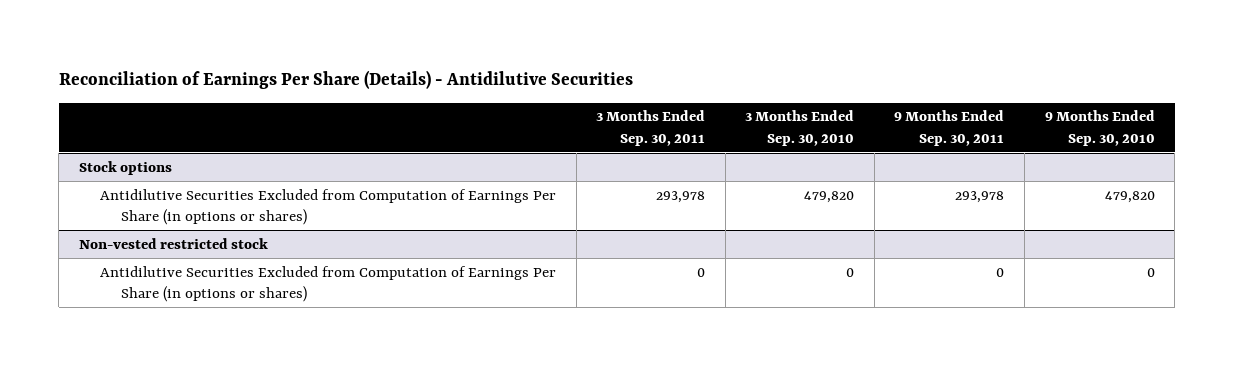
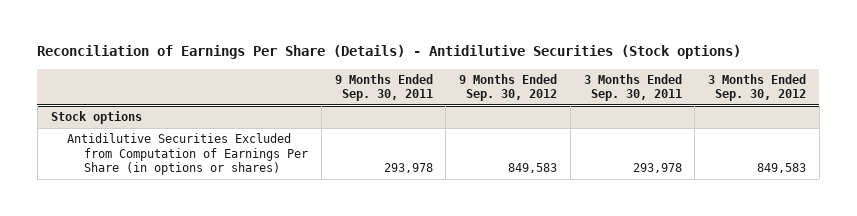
[58,70,633,90] Reconciliation of Earnings Per Share (Details) - Antidilutive Securities -> [37,45,742,60] Reconciliation of Earnings Per Share (Details) - Antidilutive Securities (Stock options)
[745,110,855,146] 3 Months Ended Sep. 30, 2010 -> none
[1044,110,1155,146] 9 Months Ended Sep. 30, 2010 -> none
none -> [459,73,558,102] 9 Months Ended Sep. 30, 2012
none -> [708,73,807,102] 3 Months Ended Sep. 30, 2012
[78,237,268,249] Non-vested restricted stock -> none
[99,265,556,303] Antidilutive Securities Excluded from Computation of Earnings Per Share (in options or shares) -> none

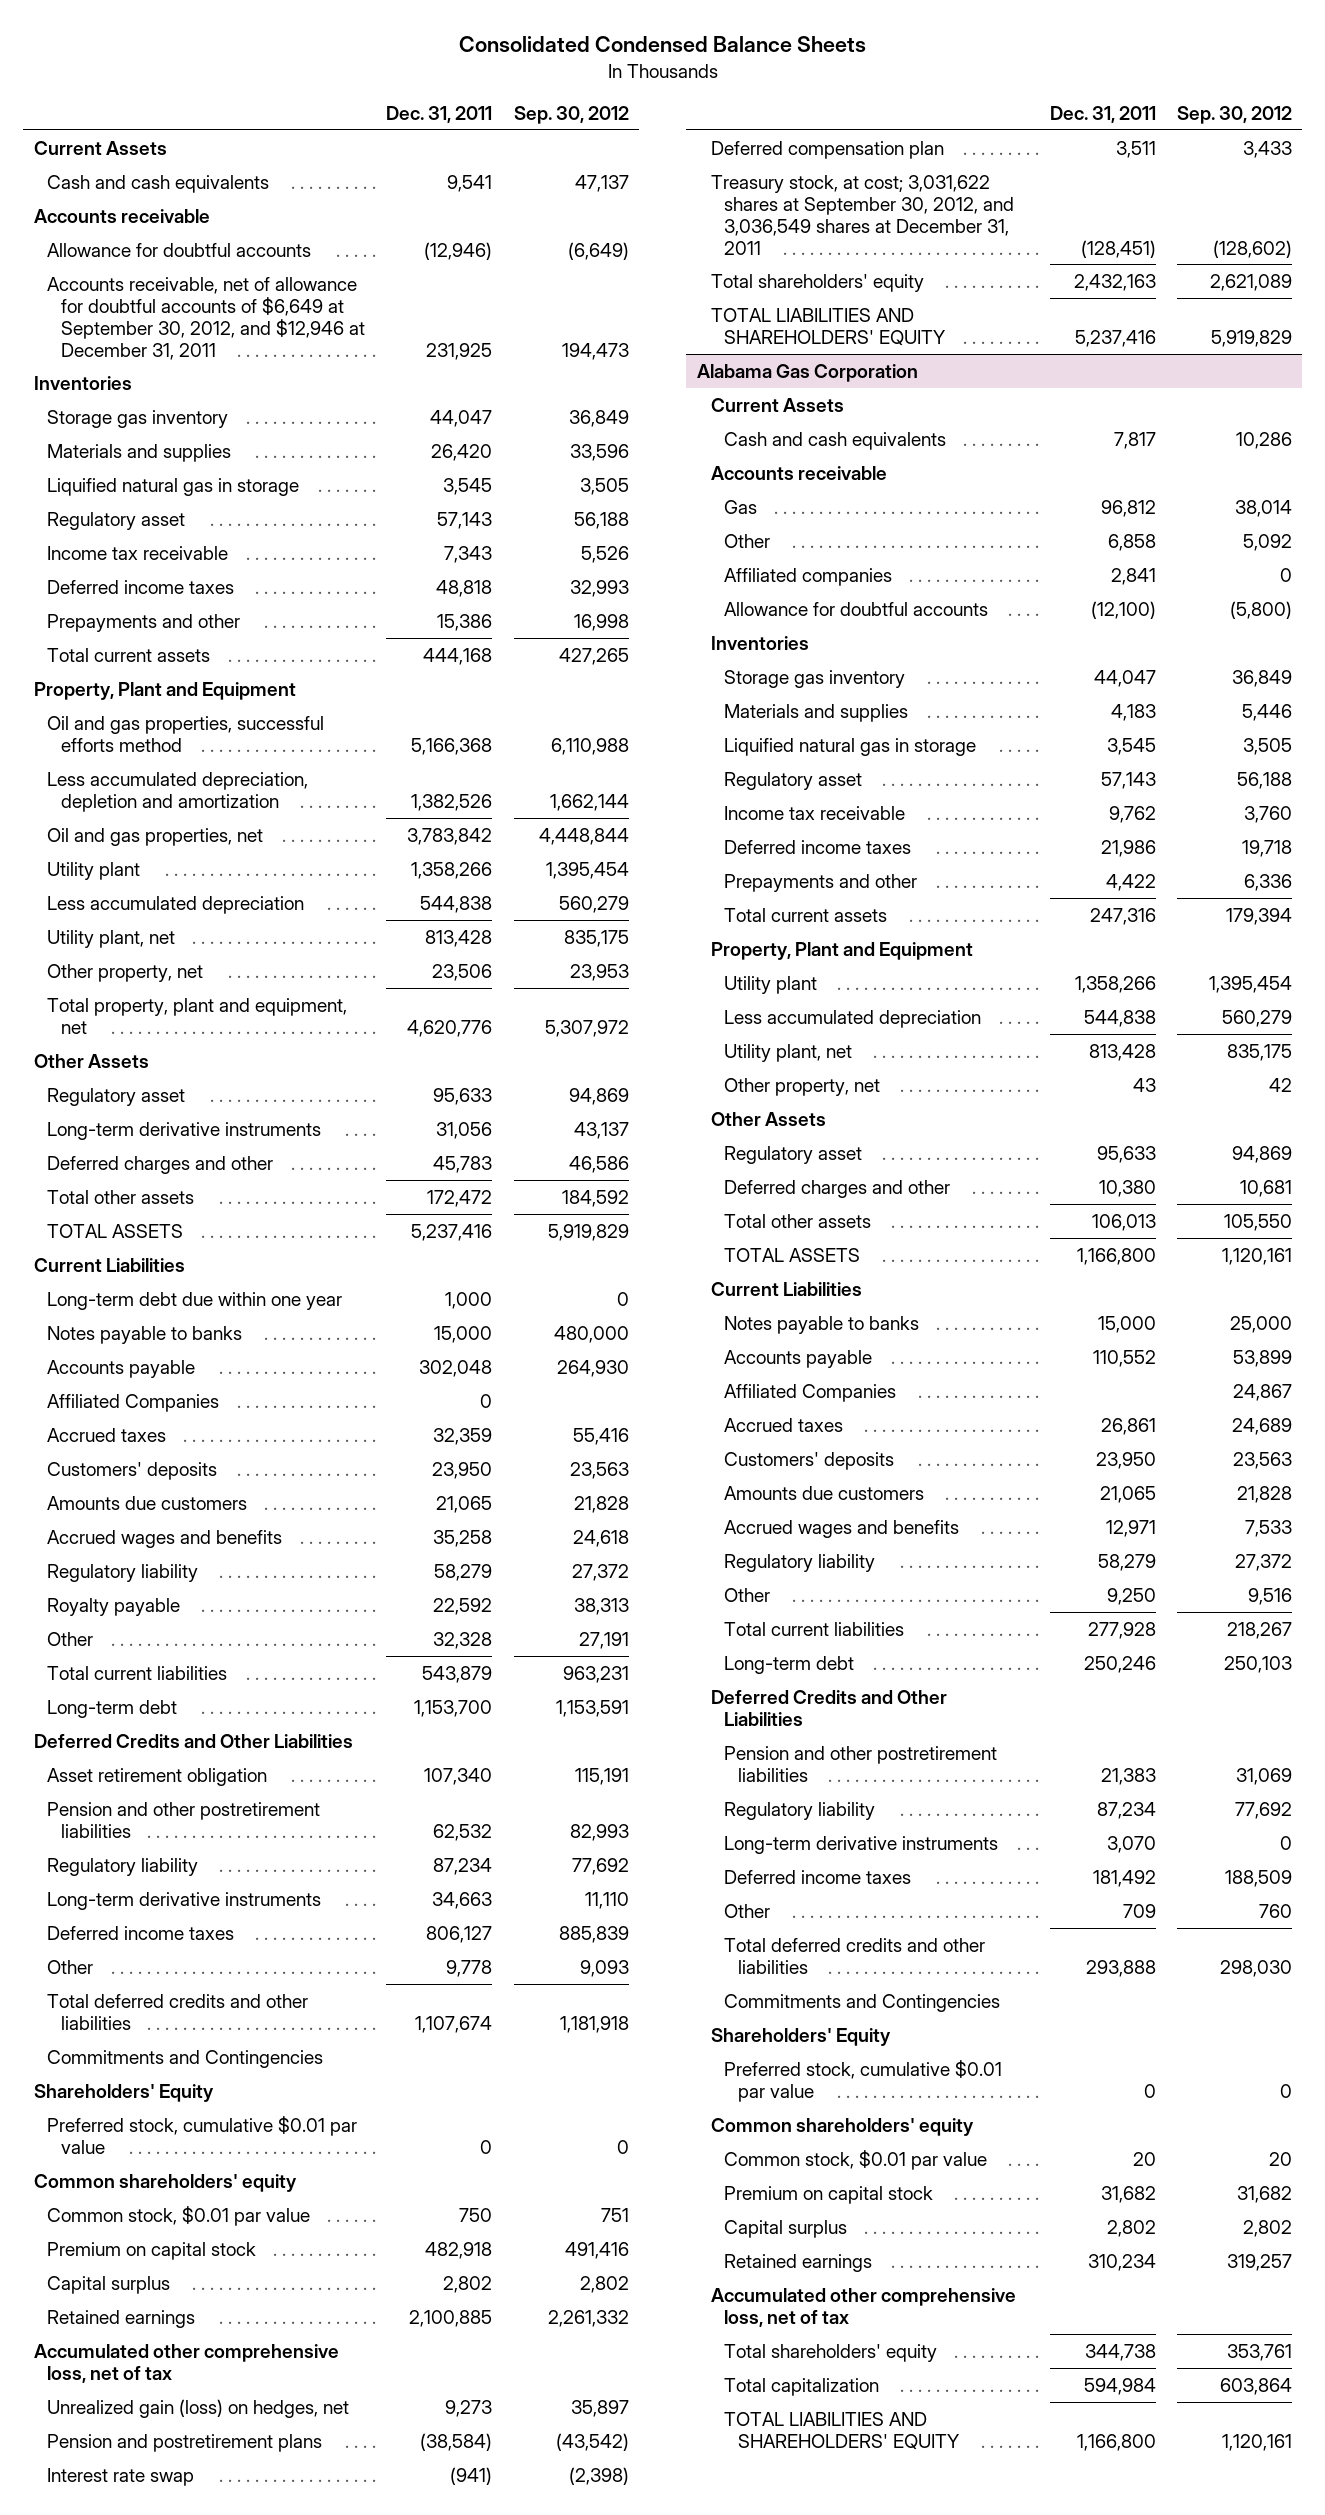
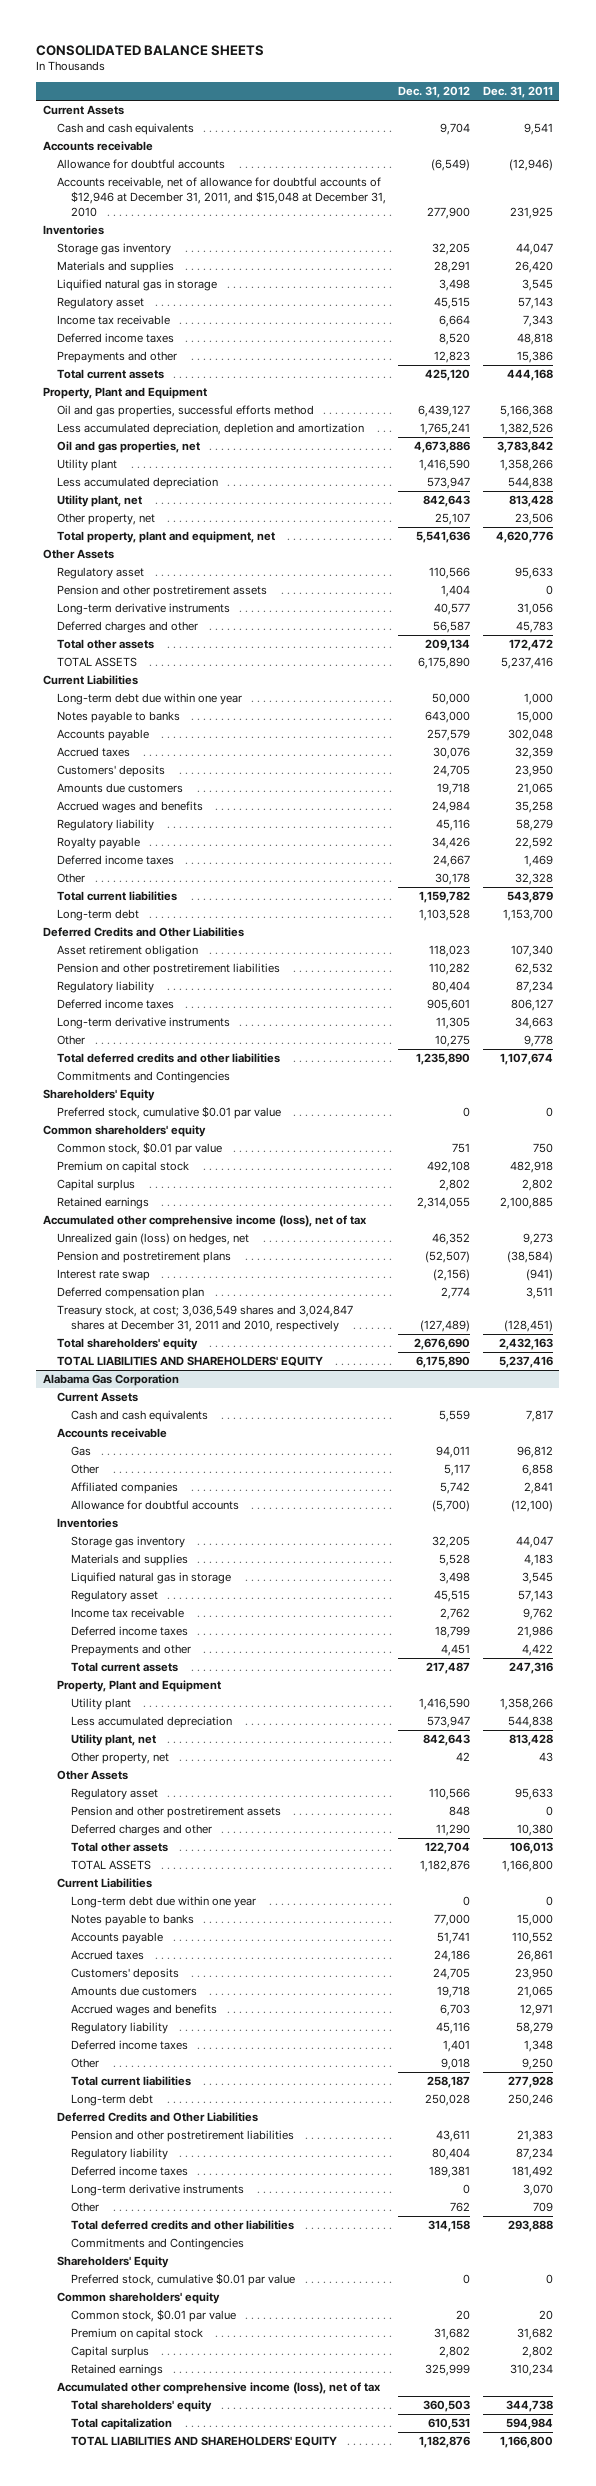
[458,36,866,53] Consolidated Condensed Balance Sheets -> [36,44,265,56] CONSOLIDATED BALANCE SHEETS
[513,106,629,125] Sep. 30, 2012 -> none
none -> [398,86,471,99] Dec. 31, 2012
[47,276,365,360] Accounts receivable, net of allowance for doubtful accounts of $6,649 at September 30, 2012, and $12,946 at December 31, 2011 -> [56,177,386,218] Accounts receivable, net of allowance for doubtful accounts of $12,946 at December 31, 2011, and $15,048 at December 31, 2010
none -> [56,585,267,598] Pension and other postretirement assets
[47,1393,220,1412] Affiliated Companies -> none
none -> [56,855,174,866] Deferred income taxes
[47,1891,322,1910] Long-term derivative instruments -> [56,1017,230,1030] Long-term derivative instruments
[33,2343,339,2383] Accumulated other comprehensive loss, net of tax -> [42,1215,367,1228] Accumulated other comprehensive income (loss), net of tax
[710,174,1015,255] Treasury stock, at cost; 3,031,622 shares at September 30, 2012, and 3,036,549 shares at December 31, 2011 -> [56,1305,353,1333] Treasury stock, at cost; 3,036,549 shares and 3,024,847 shares at December 31, 2011 and 2010, respectively
none -> [70,1806,281,1819] Pension and other postretirement assets
none -> [70,1896,256,1909] Long-term debt due within one year
[724,1383,897,1402] Affiliated Companies -> none
none -> [70,2040,188,2051] Deferred income taxes
[724,1835,999,1854] Long-term derivative instruments -> [70,2184,244,2197] Long-term derivative instruments
[710,2287,1016,2327] Accumulated other comprehensive loss, net of tax -> [56,2382,381,2395] Accumulated other comprehensive income (loss), net of tax

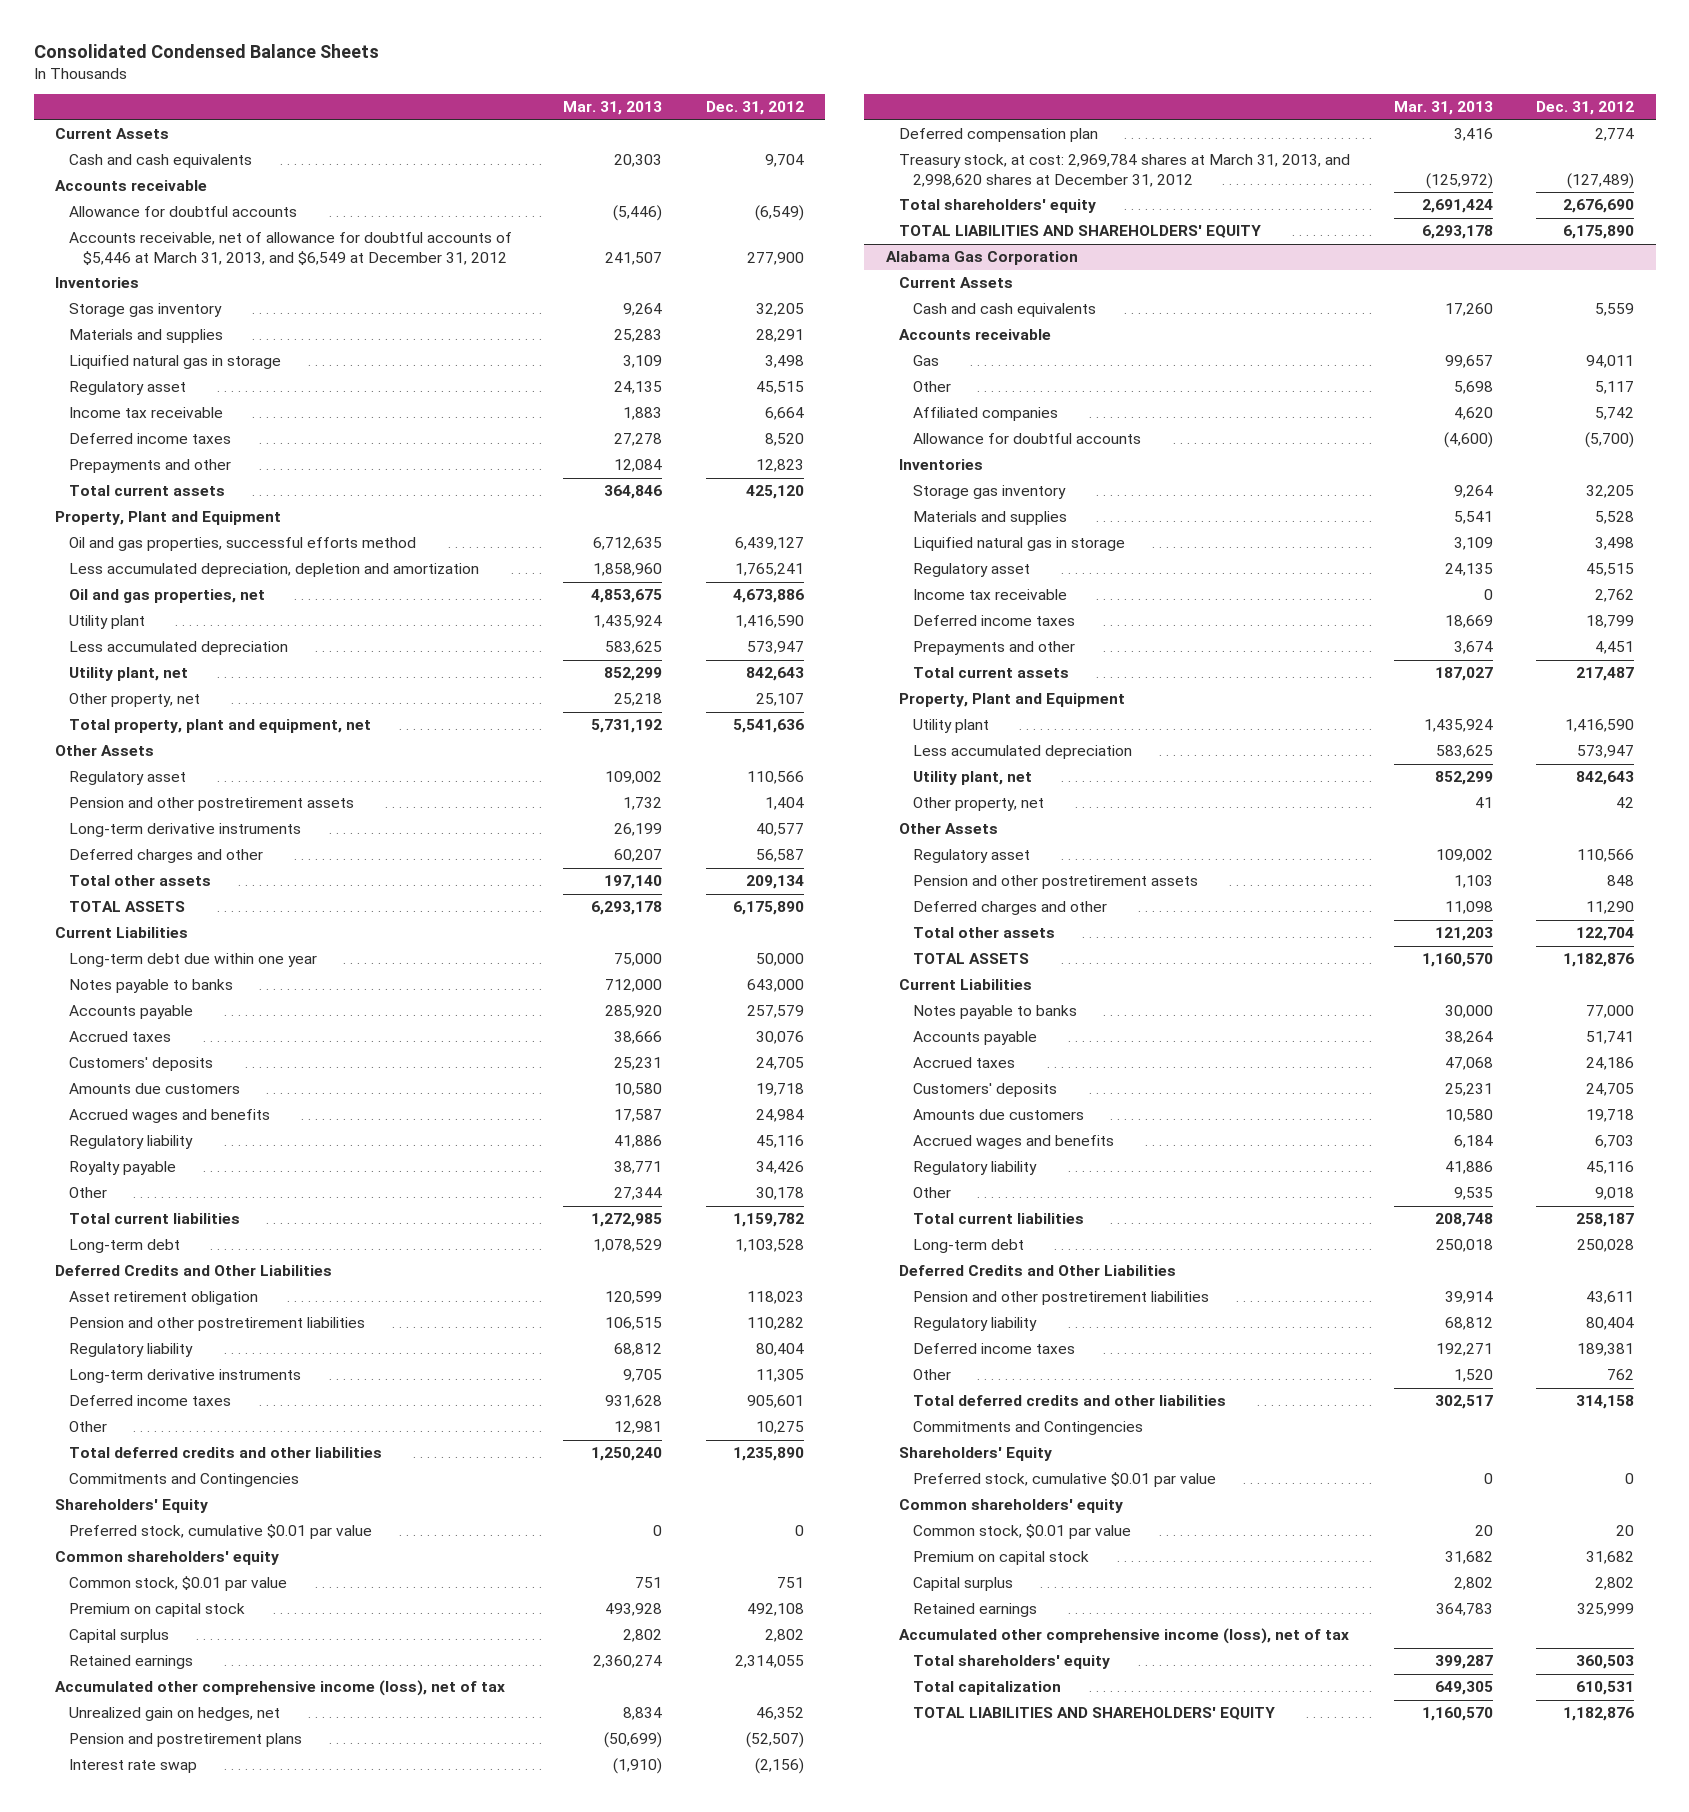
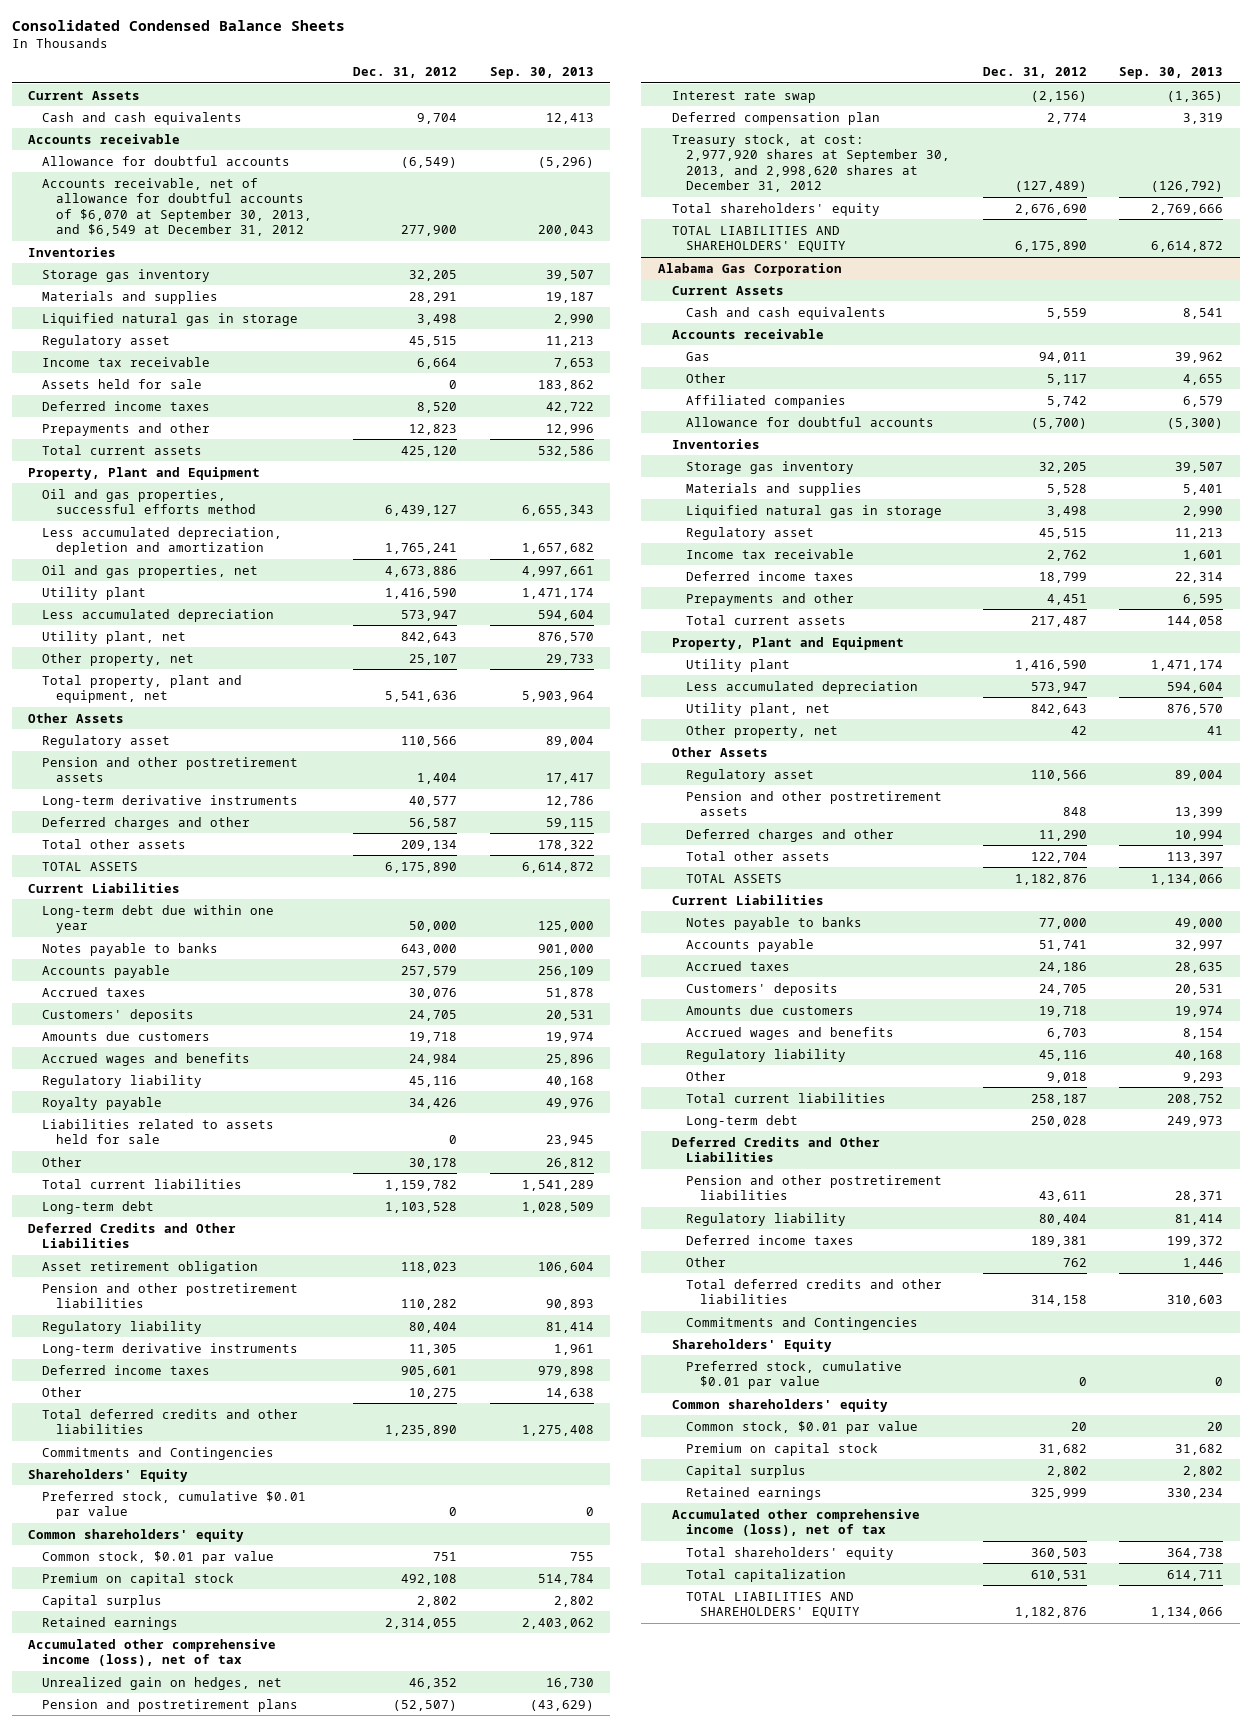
[563,101,663,116] Mar. 31, 2013 -> none
none -> [489,67,594,80] Sep. 30, 2013
[69,232,513,265] Accounts receivable, net of allowance for doubtful accounts of $5,446 at March 31, 2013, and $6,549 at December 31, 2012 -> [42,177,313,237] Accounts receivable, net of allowance for doubtful accounts of $6,070 at September 30, 2013, and $6,549 at December 31, 2012
none -> [42,378,203,389] Assets held for sale
none -> [42,1118,275,1145] Liabilities related to assets held for sale
[899,154,1351,187] Treasury stock, at cost: 2,969,784 shares at March 31, 2013, and 2,998,620 shares at December 31, 2012 -> [671,133,951,193] Treasury stock, at cost: 2,977,920 shares at September 30, 2013, and 2,998,620 shares at December 31, 2012

